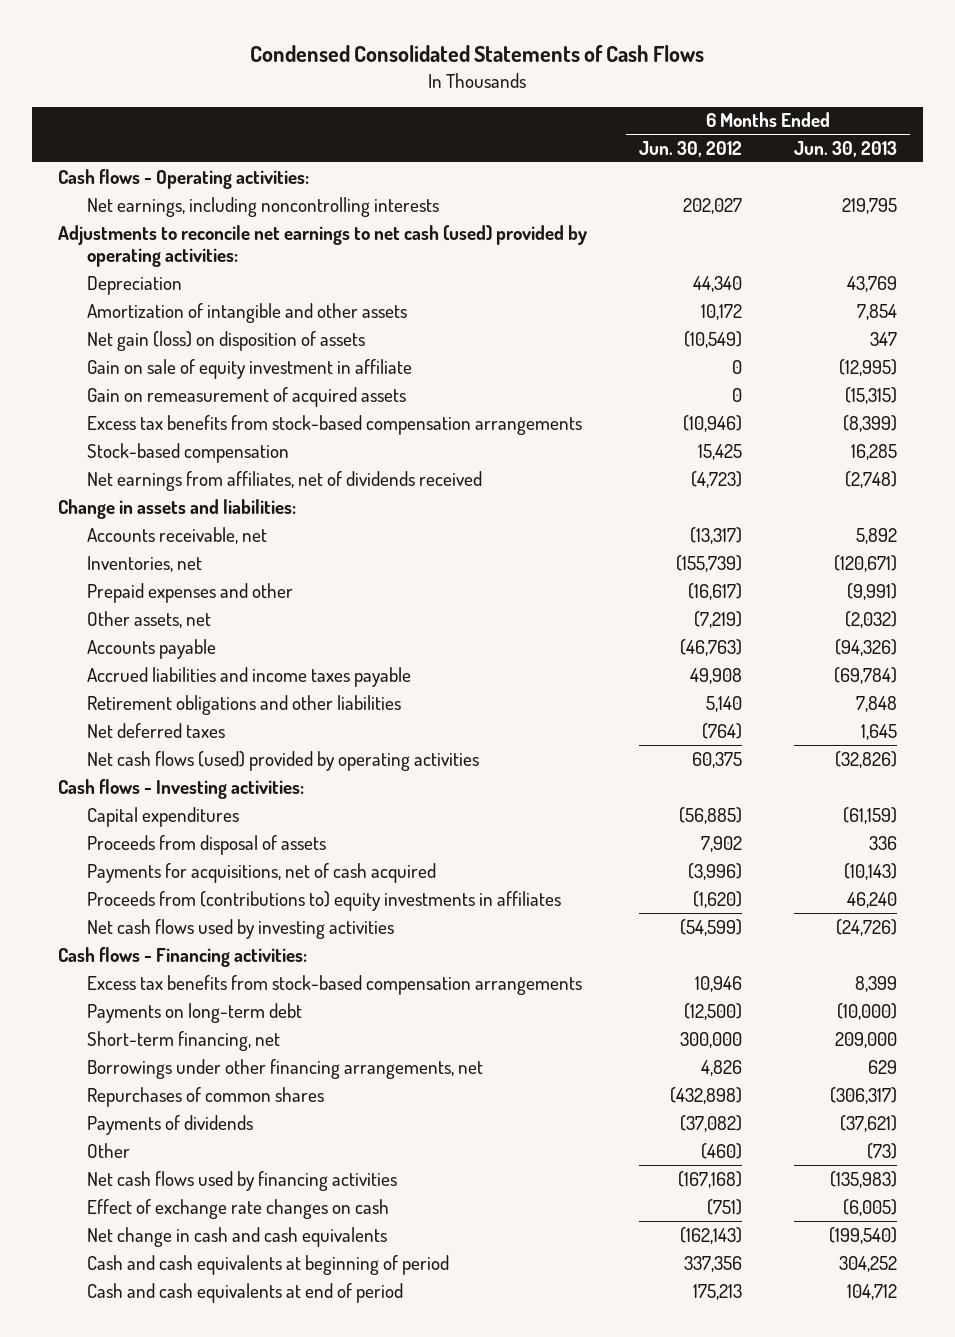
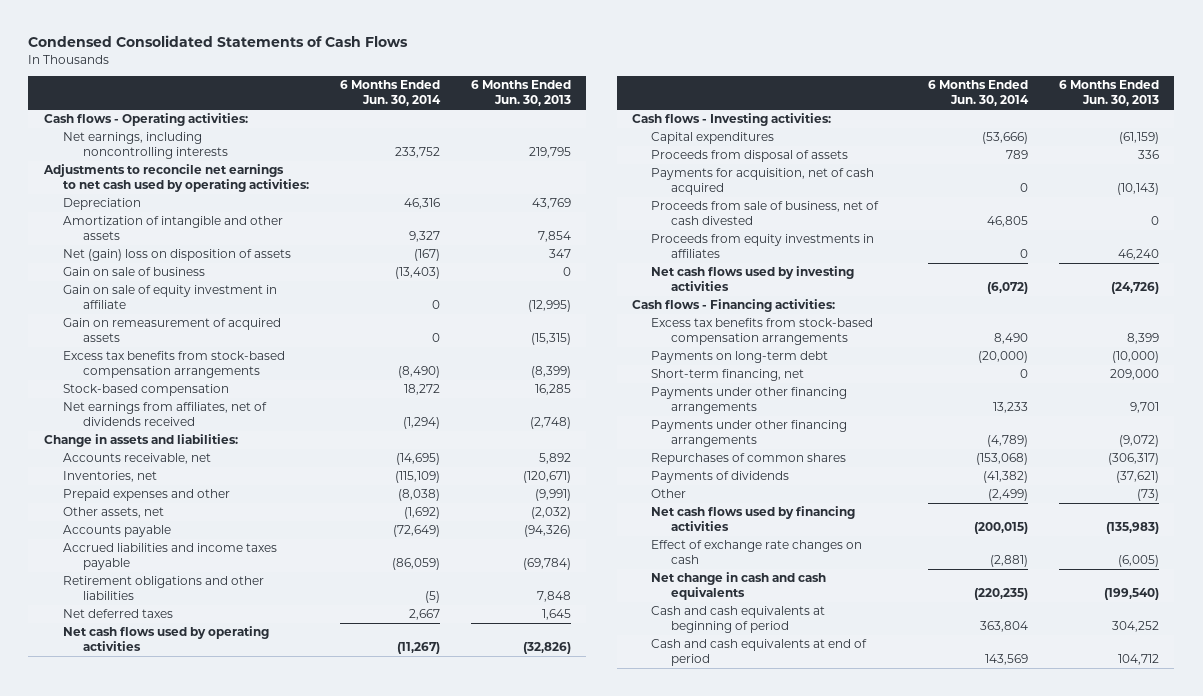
[638,141,742,158] Jun. 30, 2012 -> none
none -> [339,80,441,107] 6 Months Ended Jun. 30, 2014
[58,224,588,268] Adjustments to reconcile net earnings to net cash (used) provided by operating activities: -> [42,164,310,193] Adjustments to reconcile net earnings to net cash used by operating activities:
[86,330,365,351] Net gain (loss) on disposition of assets -> [63,249,292,262] Net (gain) loss on disposition of assets
none -> [63,267,206,277] Gain on sale of business
[86,750,479,771] Net cash flows (used) provided by operating activities -> [63,626,270,652] Net cash flows used by operating activities
[86,862,436,883] Payments for acquisitions, net of cash acquired -> [651,168,875,196] Payments for acquisition, net of cash acquired
none -> [651,201,880,226] Proceeds from sale of business, net of cash divested
[86,890,561,911] Proceeds from (contributions to) equity investments in affiliates -> [651,234,875,259] Proceeds from equity investments in affiliates
[86,1058,483,1079] Borrowings under other financing arrangements, net -> [651,387,848,415] Payments under other financing arrangements
[867,1059,897,1074] 629 -> [1129,402,1159,414] 9,701
none -> [651,420,848,448] Payments under other financing arrangements

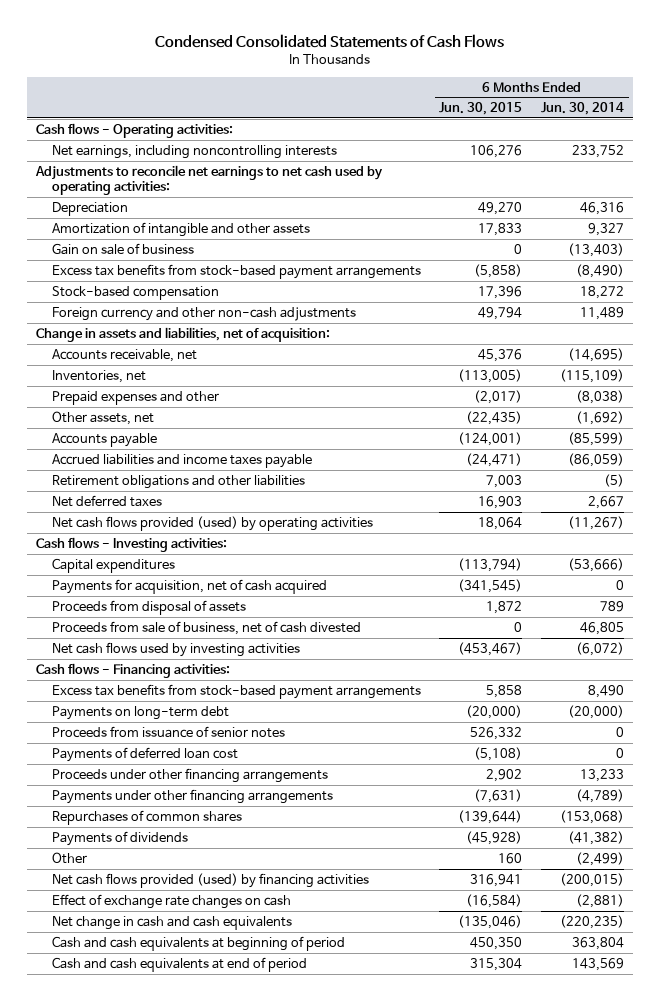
[470,80,571,107] 6 Months Ended Jun. 30, 2013 -> none
none -> [439,102,523,116] Jun. 30, 2015
[63,249,292,262] Net (gain) loss on disposition of assets -> none
[63,285,278,310] Gain on sale of equity investment in affiliate -> none
[63,318,282,343] Gain on remeasurement of acquired assets -> none
[63,351,286,379] Excess tax benefits from stock-based compensation arrangements -> [51,263,421,279] Excess tax benefits from stock-based payment arrangements
[63,402,268,427] Net earnings from affiliates, net of dividends received -> none
none -> [51,306,356,321] Foreign currency and other non-cash adjustments
[43,434,238,448] Change in assets and liabilities: -> [36,326,331,342] Change in assets and liabilities, net of acquisition:
[392,525,440,538] (72,649) -> [568,431,625,446] (85,599)
[63,626,270,652] Net cash flows used by operating activities -> [51,515,373,531] Net cash flows provided (used) by operating activities
[651,150,849,163] Proceeds from disposal of assets -> [51,599,246,615] Proceeds from disposal of assets
[651,234,875,259] Proceeds from equity investments in affiliates -> none
[651,318,874,346] Excess tax benefits from stock-based compensation arrangements -> [51,683,421,699] Excess tax benefits from stock-based payment arrangements
[651,369,805,382] Short-term financing, net -> none
none -> [51,725,285,738] Proceeds from issuance of senior notes
none -> [51,746,238,762] Payments of deferred loan cost
[651,387,848,415] Payments under other financing arrangements -> [51,767,328,783] Proceeds under other financing arrangements
[651,506,856,532] Net cash flows used by financing activities -> [51,872,369,888] Net cash flows provided (used) by financing activities

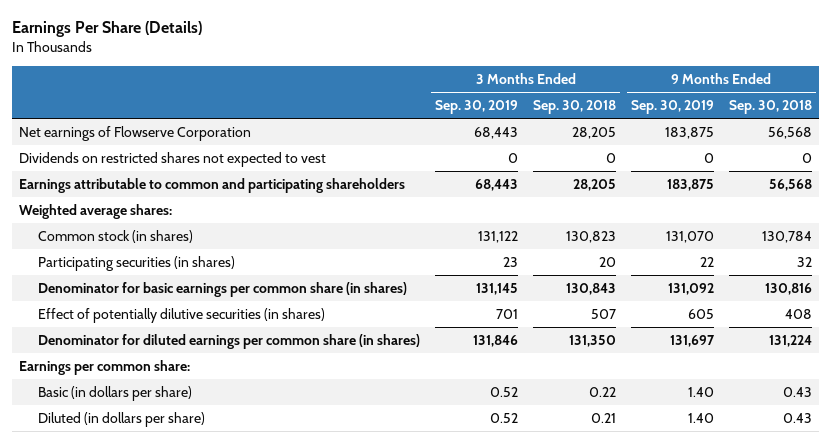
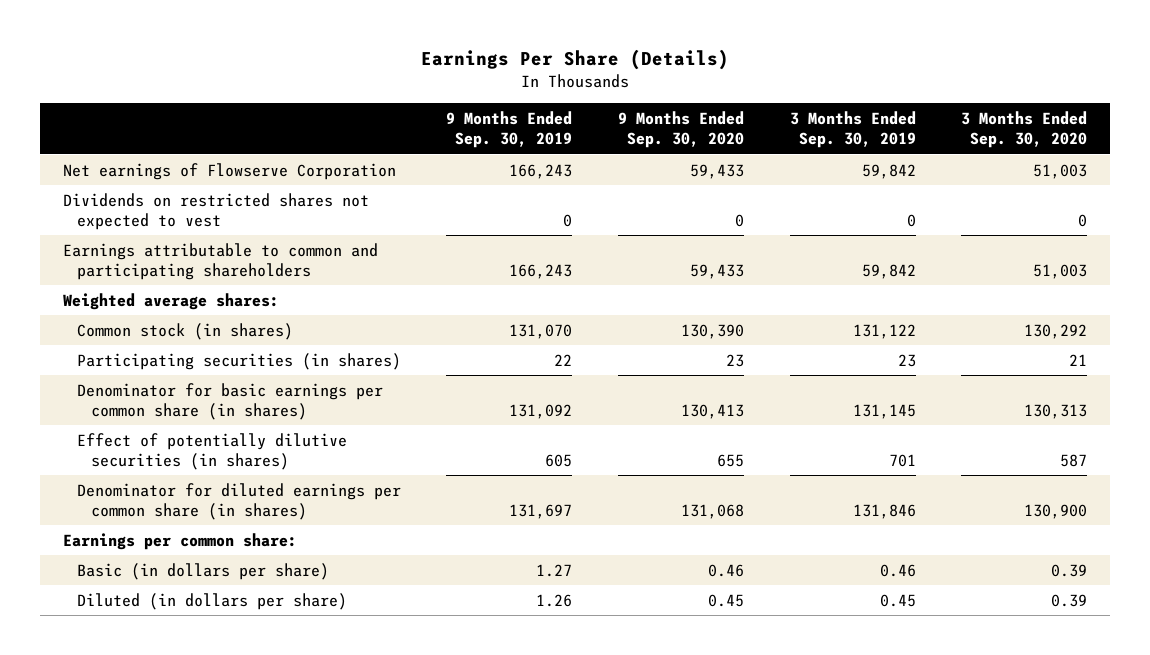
[533,100,617,115] Sep. 30, 2018 -> none
[728,100,812,115] Sep. 30, 2018 -> none
none -> [618,110,745,149] 9 Months Ended Sep. 30, 2020
none -> [961,110,1088,149] 3 Months Ended Sep. 30, 2020
[474,126,519,139] 68,443 -> [861,163,916,179] 59,842
[664,126,714,139] 183,875 -> [509,163,573,179] 166,243
[475,178,519,191] 68,443 -> [861,263,916,279] 59,842
[666,178,714,191] 183,875 -> [509,263,573,279] 166,243
[490,386,519,397] 0.52 -> [879,563,916,577] 0.46
[687,386,714,397] 1.40 -> [536,563,573,577] 1.27
[490,412,519,423] 0.52 -> [879,593,916,607] 0.45
[687,412,714,423] 1.40 -> [536,593,573,607] 1.26

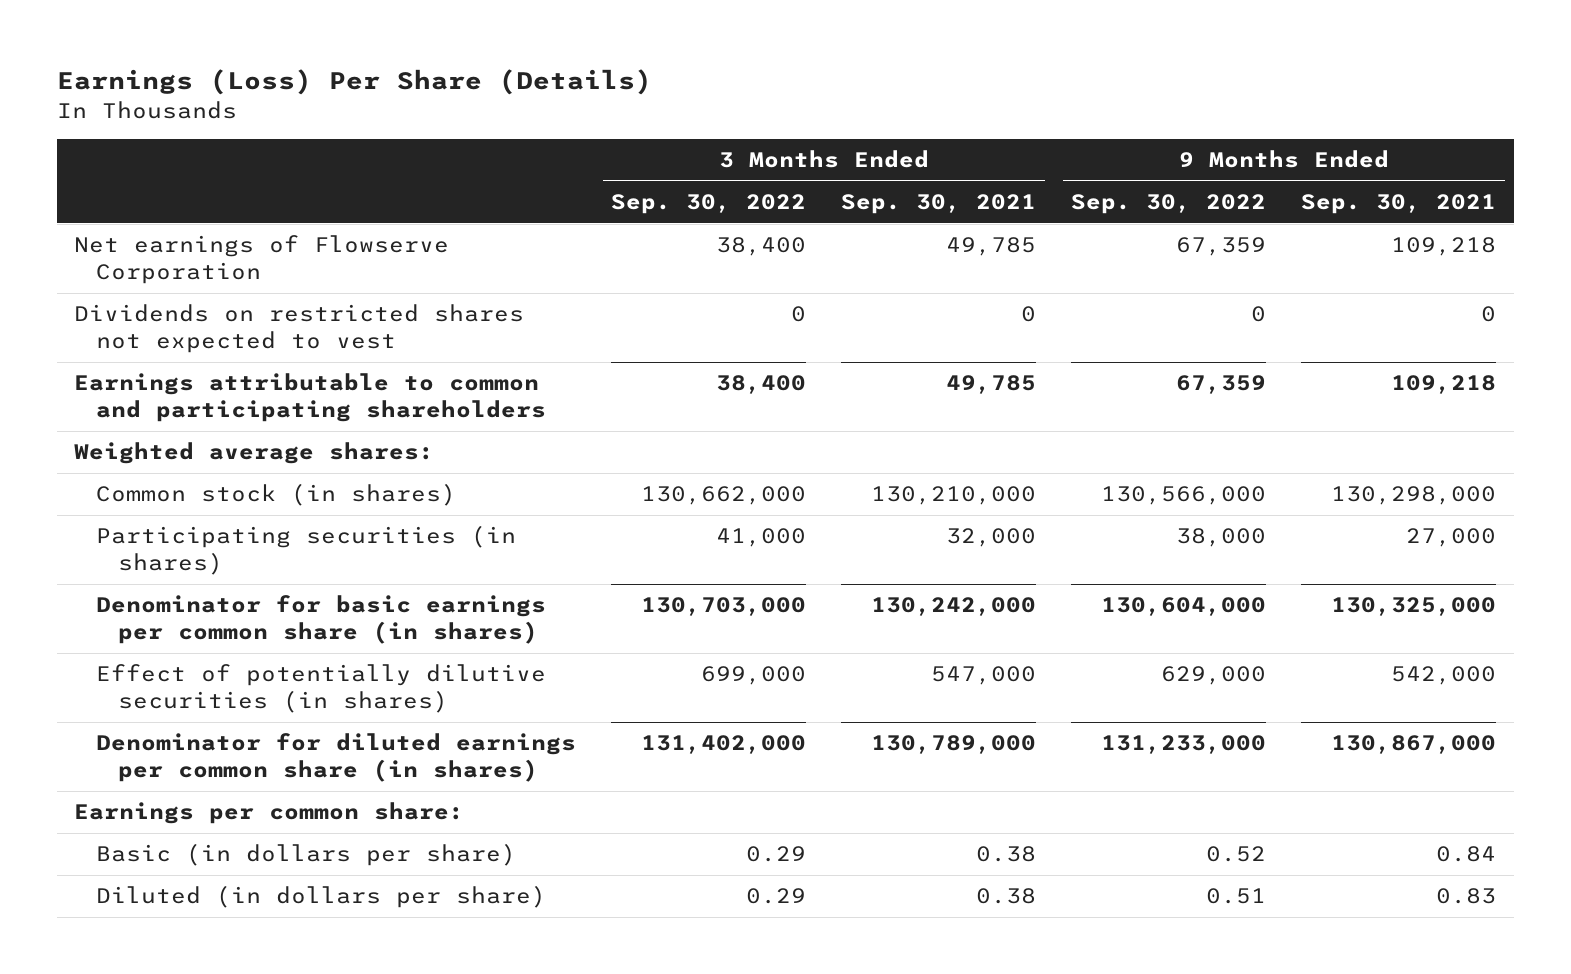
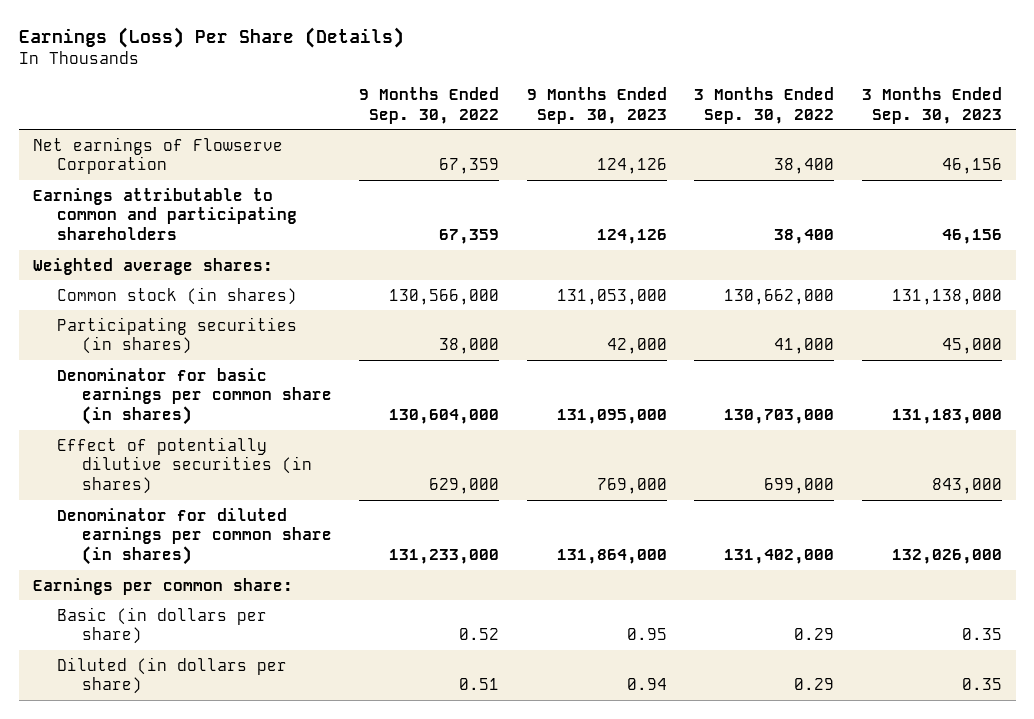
[841,194,1037,215] Sep. 30, 2021 -> none
[1301,194,1497,215] Sep. 30, 2021 -> none
none -> [526,86,667,124] 9 Months Ended Sep. 30, 2023
none -> [861,86,1002,124] 3 Months Ended Sep. 30, 2023
[74,304,525,353] Dividends on restricted shares not expected to vest -> none

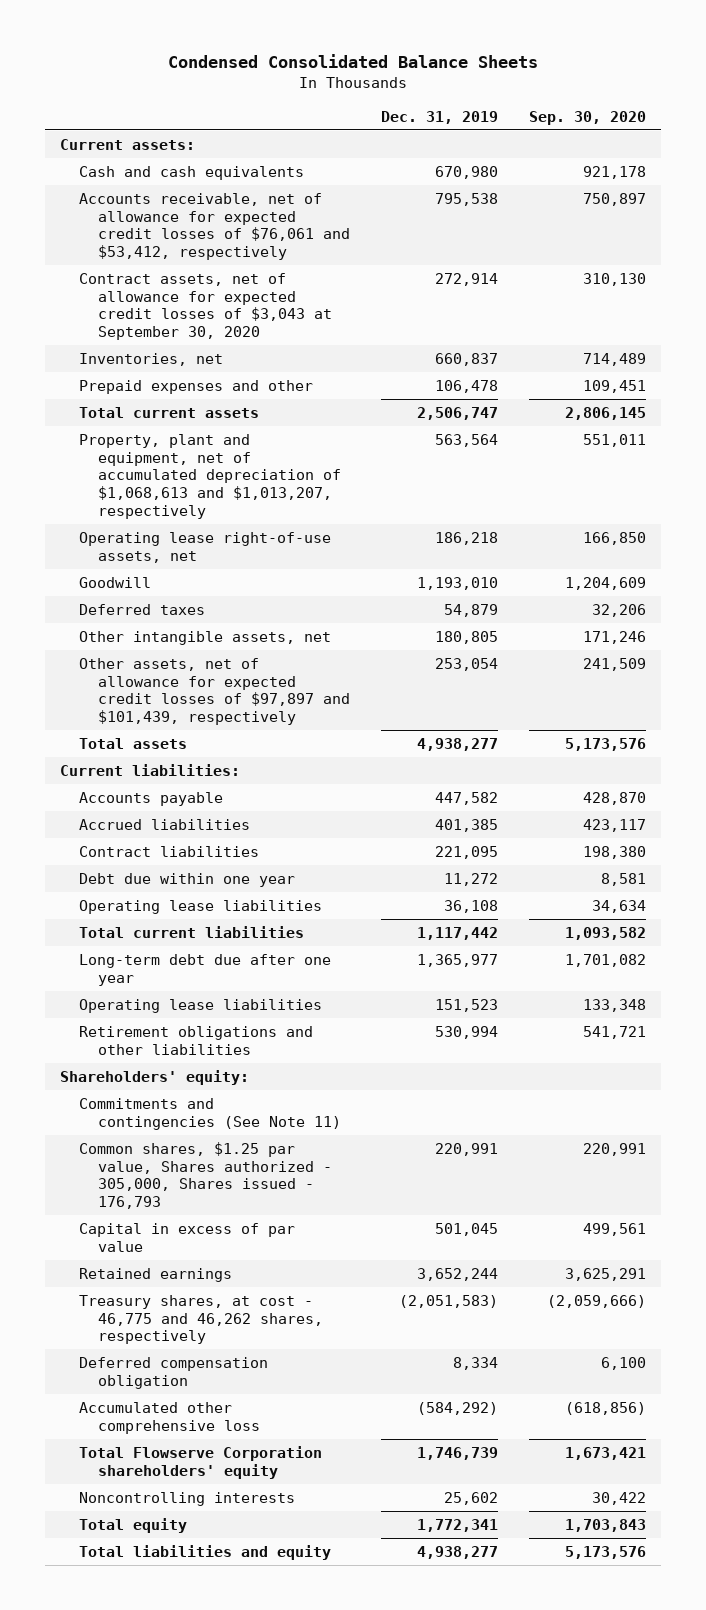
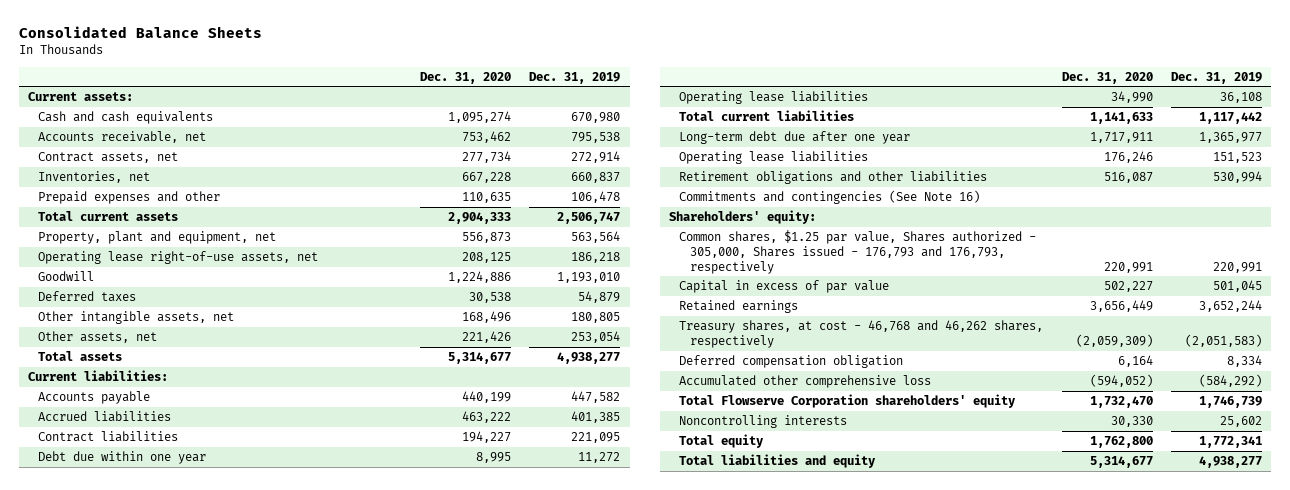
[167,53,538,68] Condensed Consolidated Balance Sheets -> [18,25,262,38] Consolidated Balance Sheets
[528,110,646,125] Sep. 30, 2020 -> none
none -> [420,71,512,84] Dec. 31, 2020
[79,192,351,260] Accounts receivable, net of allowance for expected credit losses of $76,061 and $53,412, respectively -> [38,131,207,144] Accounts receivable, net
[79,272,333,340] Contract assets, net of allowance for expected credit losses of $3,043 at September 30, 2020 -> [38,152,179,164] Contract assets, net
[79,433,342,519] Property, plant and equipment, net of accumulated depreciation of $1,068,613 and $1,013,207, respectively -> [38,231,277,245] Property, plant and equipment, net
[79,657,351,725] Other assets, net of allowance for expected credit losses of $97,897 and $101,439, respectively -> [38,331,158,344] Other assets, net
none -> [679,190,981,205] Commitments and contingencies (See Note 16)
[79,1097,342,1130] Commitments and contingencies (See Note 11) -> none
[79,1141,333,1209] Common shares, $1.25 par value, Shares authorized - 305,000, Shares issued - 176,793 -> [679,230,1037,274] Common shares, $1.25 par value, Shares authorized - 305,000, Shares issued - 176,793 and 176,793, respectively
[79,1294,324,1345] Treasury shares, at cost - 46,775 and 46,262 shares, respectively -> [679,320,1044,348] Treasury shares, at cost - 46,768 and 46,262 shares, respectively

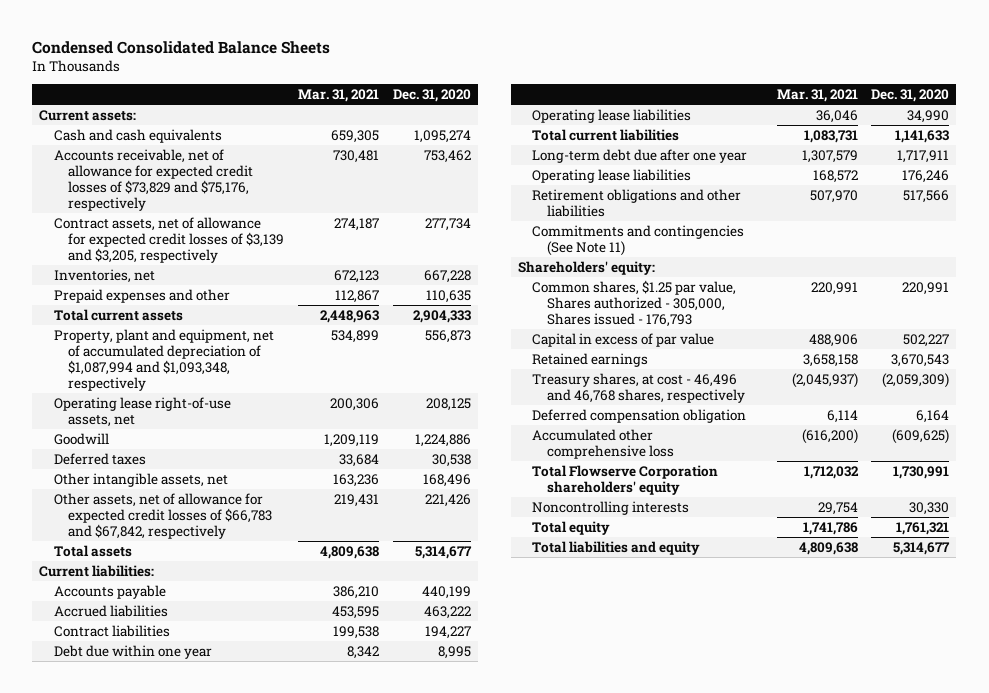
[18,25,262,38] Consolidated Balance Sheets -> [32,40,331,54] Condensed Consolidated Balance Sheets
[529,71,621,84] Dec. 31, 2019 -> none
none -> [298,88,380,102] Mar. 31, 2021
[38,131,207,144] Accounts receivable, net -> [53,148,254,212] Accounts receivable, net of allowance for expected credit losses of $73,829 and $75,176, respectively
[38,152,179,164] Contract assets, net -> [53,216,285,263] Contract assets, net of allowance for expected credit losses of $3,139 and $3,205, respectively
[38,231,277,245] Property, plant and equipment, net -> [53,328,274,392] Property, plant and equipment, net of accumulated depreciation of $1,087,994 and $1,093,348, respectively
[38,331,158,344] Other assets, net -> [53,492,273,539] Other assets, net of allowance for expected credit losses of $66,783 and $67,842, respectively
[1103,172,1153,184] 516,087 -> [903,189,950,203] 517,566
[679,190,981,205] Commitments and contingencies (See Note 16) -> [532,224,745,256] Commitments and contingencies (See Note 11)
[679,230,1037,274] Common shares, $1.25 par value, Shares authorized - 305,000, Shares issued - 176,793 and 176,793, respectively -> [532,279,737,327] Common shares, $1.25 par value, Shares authorized - 305,000, Shares issued - 176,793
[1089,300,1153,313] 3,656,449 -> [891,353,950,367] 3,670,543
[679,320,1044,348] Treasury shares, at cost - 46,768 and 46,262 shares, respectively -> [532,372,746,403] Treasury shares, at cost - 46,496 and 46,768 shares, respectively
[1089,374,1153,388] (594,052) -> [892,428,950,444] (609,625)
[1089,396,1153,409] 1,732,470 -> [893,465,950,479] 1,730,991
[1089,436,1153,449] 1,762,800 -> [896,521,950,535] 1,761,321

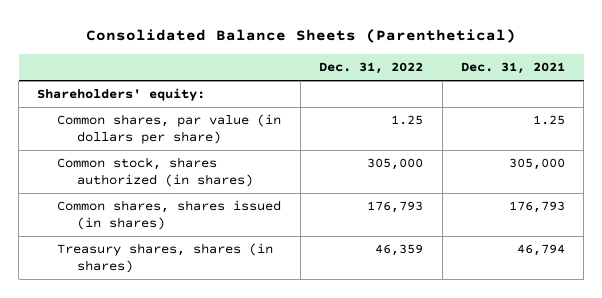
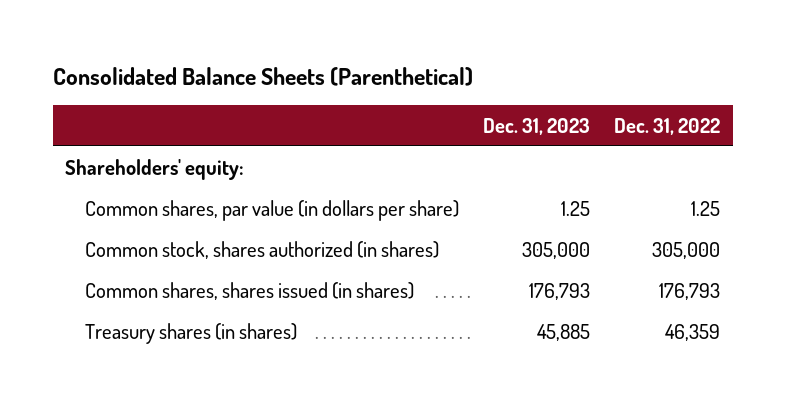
[460,62,565,75] Dec. 31, 2021 -> none
none -> [483,117,591,135] Dec. 31, 2023
[57,243,274,273] Treasury shares, shares (in shares) -> [84,322,297,344] Treasury shares (in shares)

